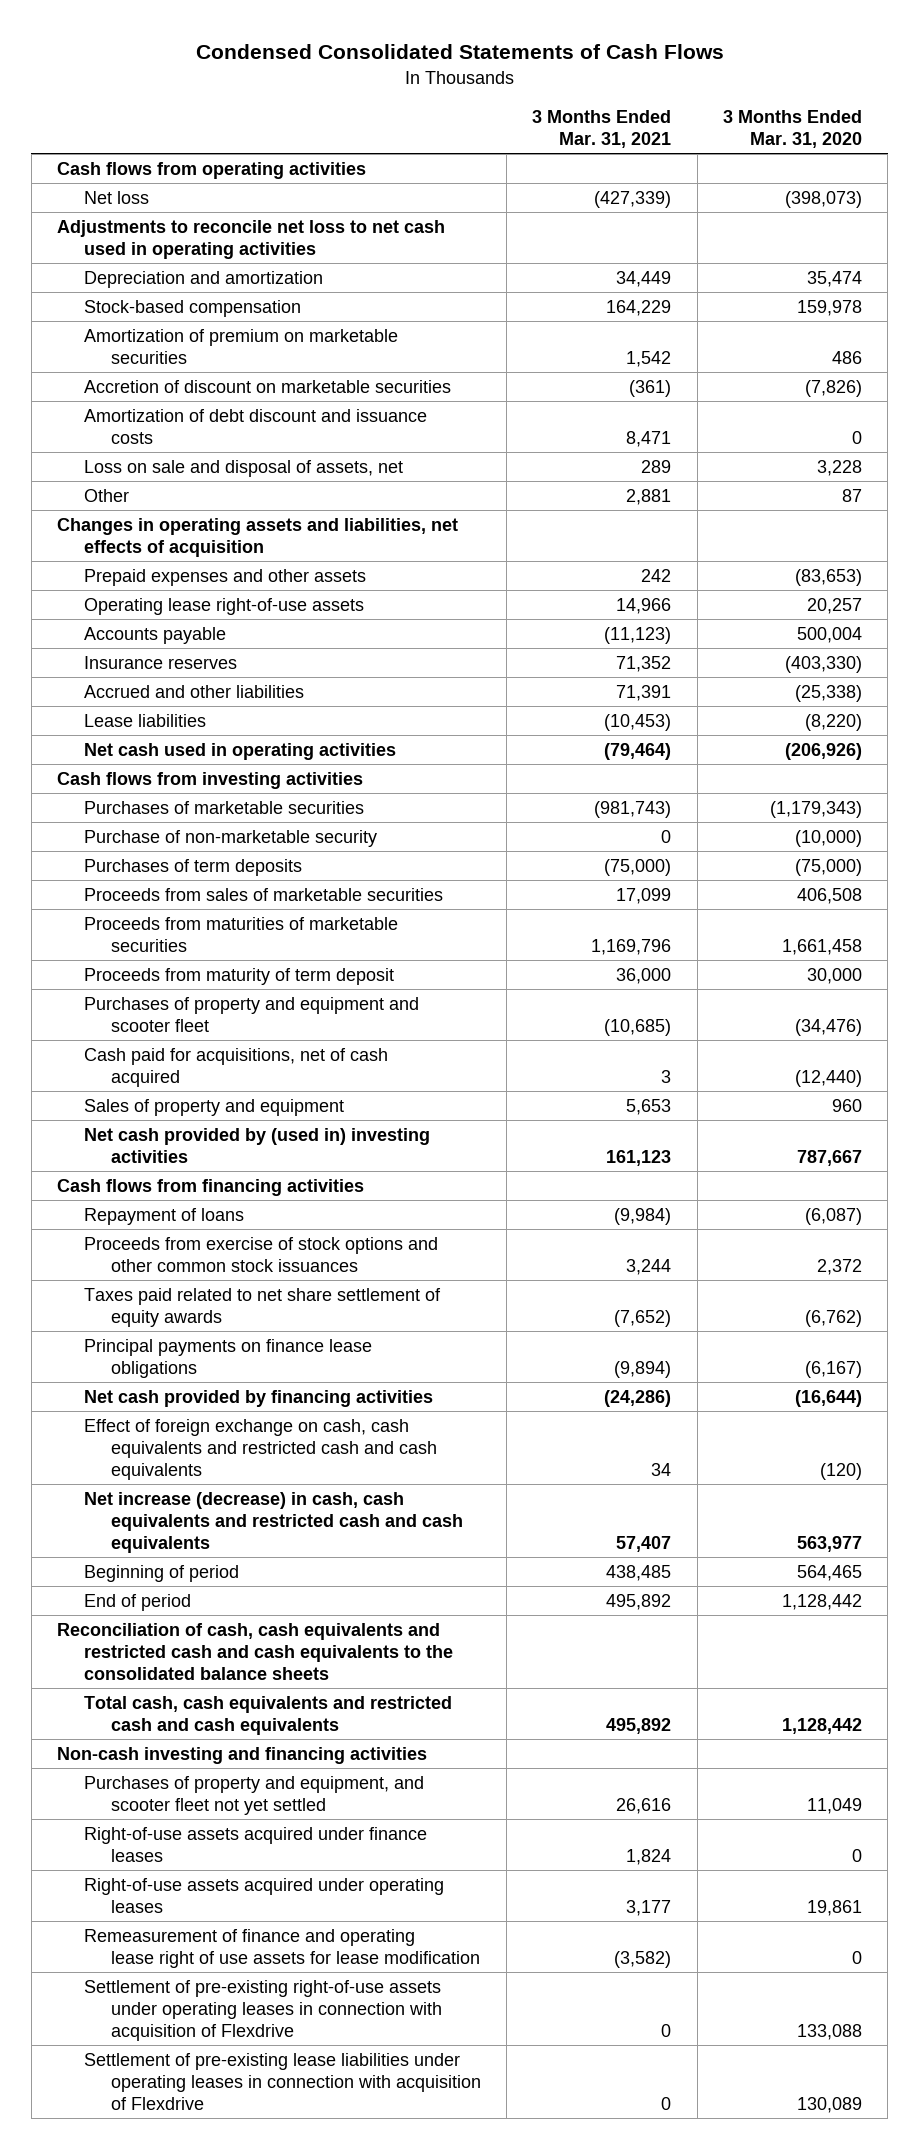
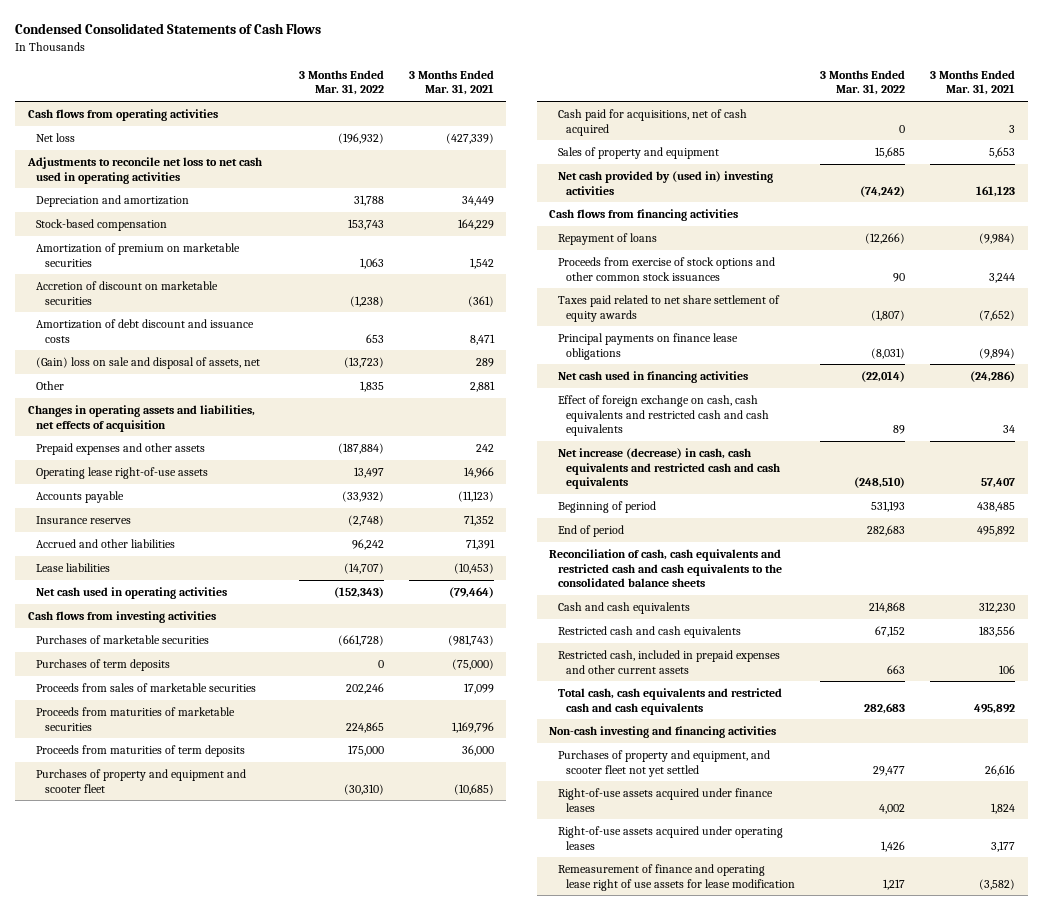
[723,109,863,149] 3 Months Ended Mar. 31, 2020 -> none
none -> [298,69,384,96] 3 Months Ended Mar. 31, 2022
[83,459,403,477] Loss on sale and disposal of assets, net -> [36,356,261,369] (Gain) loss on sale and disposal of assets, net
[83,829,377,847] Purchase of non-marketable security -> none
[83,967,394,985] Proceeds from maturity of term deposit -> [36,744,246,757] Proceeds from maturities of term deposits
[83,1389,433,1407] Net cash provided by financing activities -> [557,370,748,383] Net cash used in financing activities
none -> [557,601,690,614] Cash and cash equivalents
none -> [557,625,741,638] Restricted cash and cash equivalents
none -> [557,649,780,674] Restricted cash, included in prepaid expenses and other current assets
[83,1979,442,2042] Settlement of pre-existing right-of-use assets under operating leases in connection with acquisition of Flexdrive -> none
[83,2052,481,2111] Settlement of pre-existing lease liabilities under operating leases in connection with acquisition of Flexdrive -> none

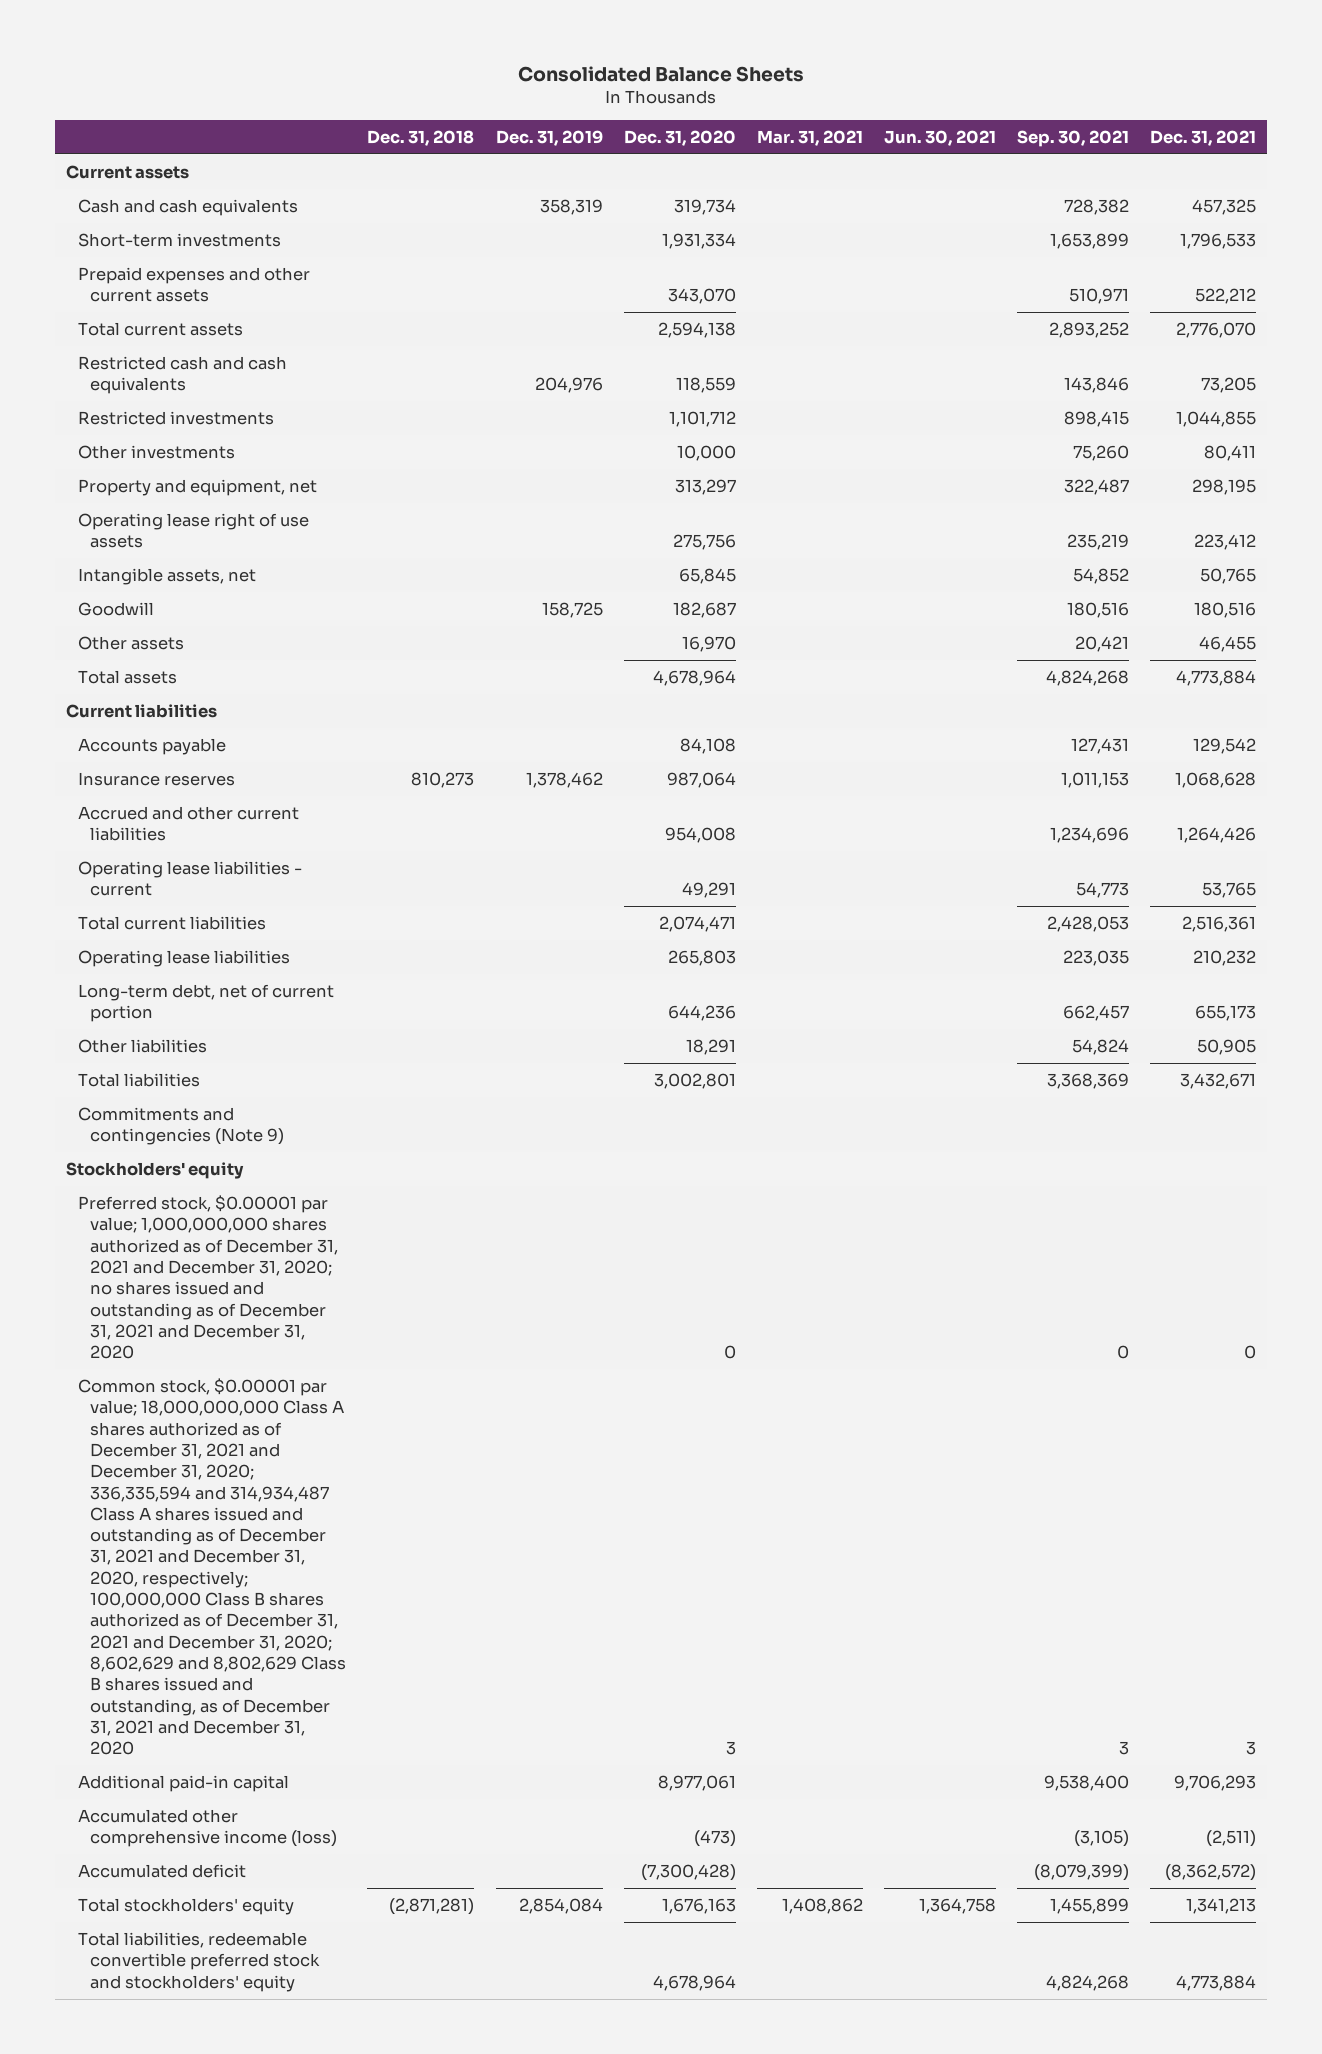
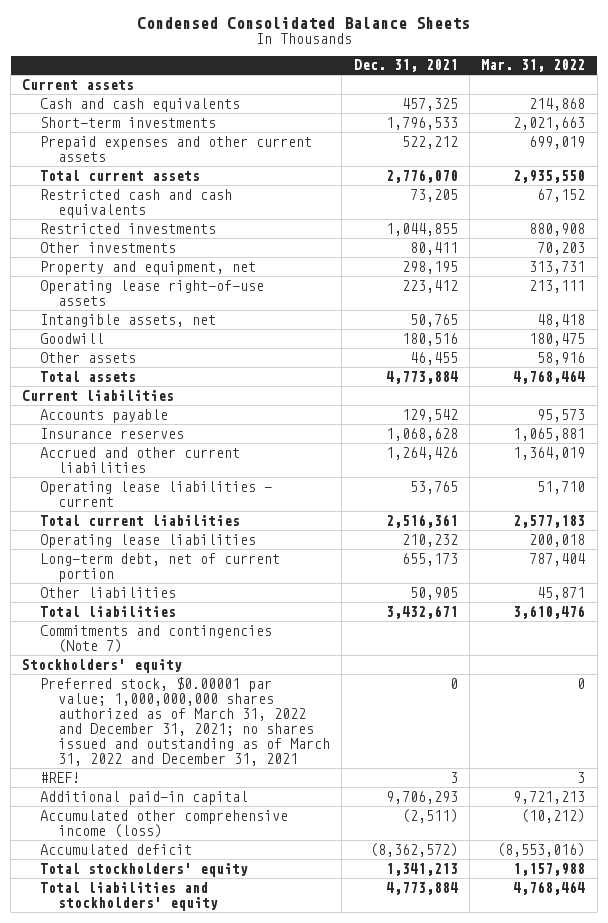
[517,65,804,82] Consolidated Balance Sheets -> [136,16,470,29] Condensed Consolidated Balance Sheets
[367,129,475,146] Dec. 31, 2018 -> none
[495,129,603,146] Dec. 31, 2019 -> none
[623,129,736,146] Dec. 31, 2020 -> none
[756,129,863,146] Mar. 31, 2021 -> none
[884,129,997,146] Jun. 30, 2021 -> none
[1017,129,1130,147] Sep. 30, 2021 -> none
none -> [481,59,586,73] Mar. 31, 2022
[77,512,309,549] Operating lease right of use assets -> [40,279,265,306] Operating lease right-of-use assets
[77,1106,285,1146] Commitments and contingencies (Note 9) -> [40,624,273,653] Commitments and contingencies (Note 7)
[77,1194,339,1360] Preferred stock, $0.00001 par value; 1,000,000,000 shares authorized as of December 31, 2021 and December 31, 2020; no shares issued and outstanding as of December 31, 2021 and December 31, 2020 -> [40,676,331,766] Preferred stock, $0.00001 par value; 1,000,000,000 shares authorized as of March 31, 2022 and December 31, 2021; no shares issued and outstanding as of March 31, 2022 and December 31, 2021
[77,1377,347,1756] Common stock, $0.00001 par value; 18,000,000,000 Class A shares authorized as of December 31, 2021 and December 31, 2020; 336,335,594 and 314,934,487 Class A shares issued and outstanding as of December 31, 2021 and December 31, 2020, respectively; 100,000,000 Class B shares authorized as of December 31, 2021 and December 31, 2020; 8,602,629 and 8,802,629 Class B shares issued and outstanding, as of December 31, 2021 and December 31, 2020 -> [40,771,81,783] #REF!
[77,1931,321,1992] Total liabilities, redeemable convertible preferred stock and stockholders' equity -> [40,881,219,911] Total liabilities and stockholders' equity

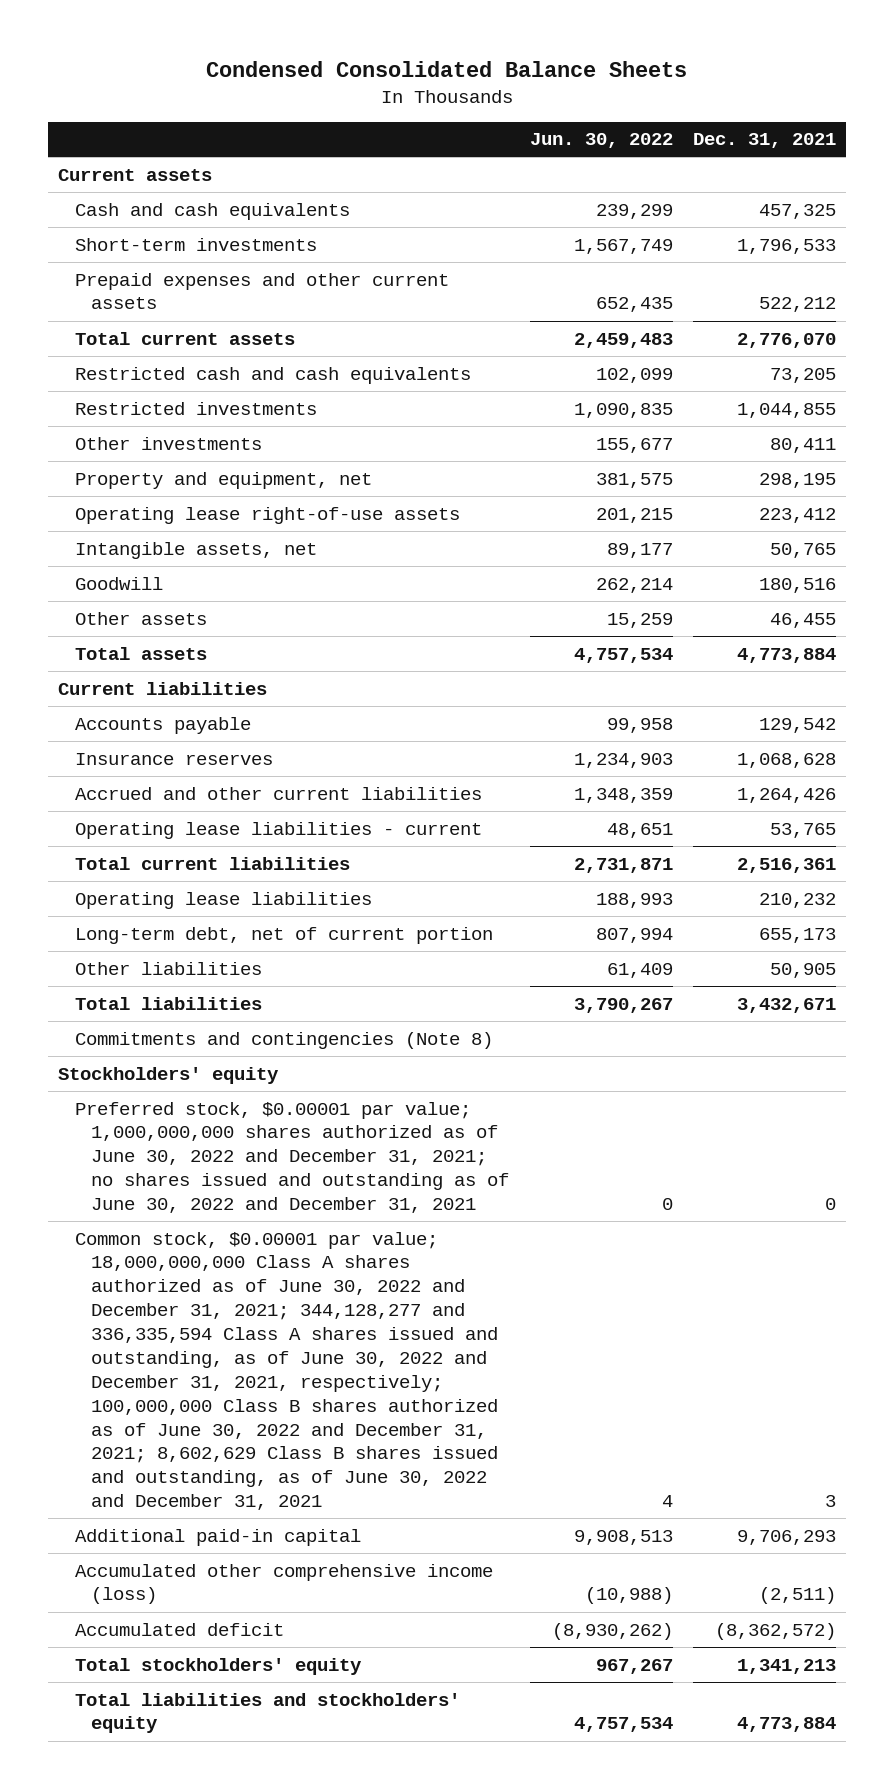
[481,59,586,73] Mar. 31, 2022 -> none
none -> [529,133,673,149] Jun. 30, 2022
[40,624,273,653] Commitments and contingencies (Note 7) -> [74,1031,493,1049] Commitments and contingencies (Note 8)
[40,676,331,766] Preferred stock, $0.00001 par value; 1,000,000,000 shares authorized as of March 31, 2022 and December 31, 2021; no shares issued and outstanding as of March 31, 2022 and December 31, 2021 -> [74,1101,510,1214] Preferred stock, $0.00001 par value; 1,000,000,000 shares authorized as of June 30, 2022 and December 31, 2021; no shares issued and outstanding as of June 30, 2022 and December 31, 2021
[40,771,81,783] #REF! -> [74,1231,499,1511] Common stock, $0.00001 par value; 18,000,000,000 Class A shares authorized as of June 30, 2022 and December 31, 2021; 344,128,277 and 336,335,594 Class A shares issued and outstanding, as of June 30, 2022 and December 31, 2021, respectively; 100,000,000 Class B shares authorized as of June 30, 2022 and December 31, 2021; 8,602,629 Class B shares issued and outstanding, as of June 30, 2022 and December 31, 2021

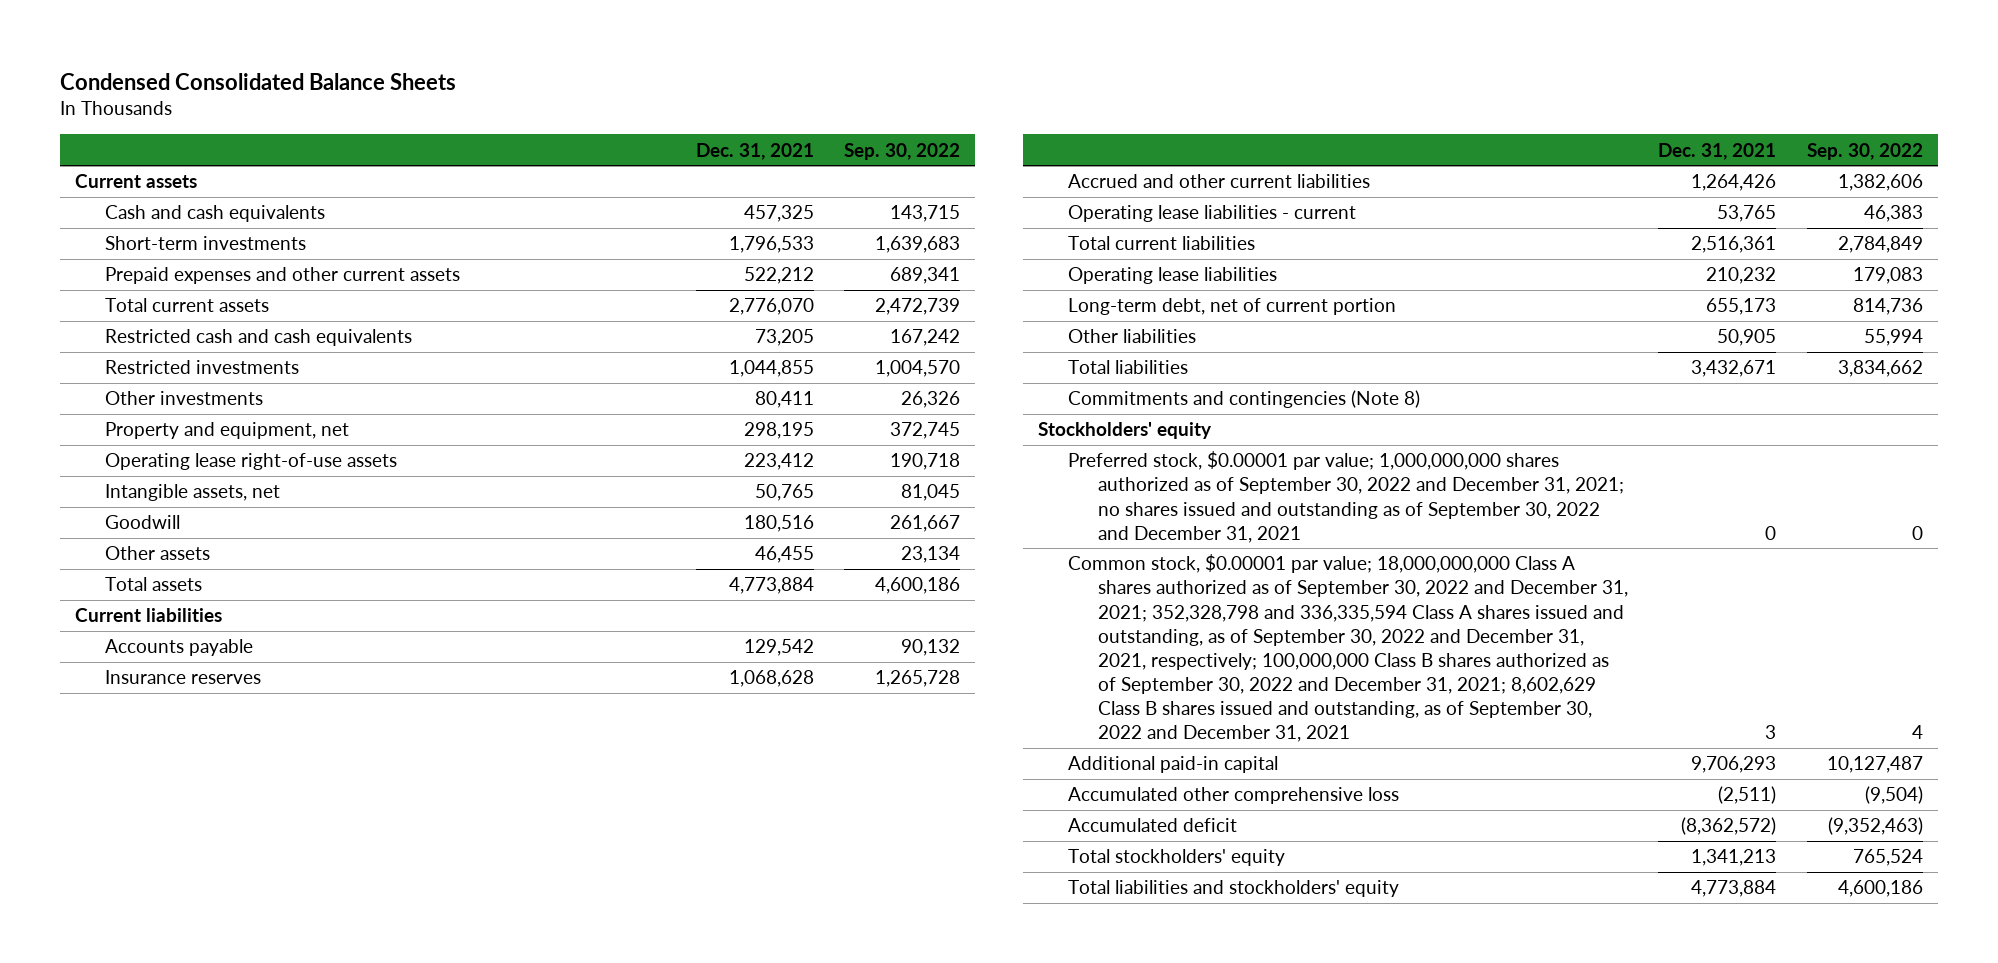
[529,133,673,149] Jun. 30, 2022 -> none
none -> [844,142,961,160] Sep. 30, 2022
[74,1101,510,1214] Preferred stock, $0.00001 par value; 1,000,000,000 shares authorized as of June 30, 2022 and December 31, 2021; no shares issued and outstanding as of June 30, 2022 and December 31, 2021 -> [1067,451,1624,543] Preferred stock, $0.00001 par value; 1,000,000,000 shares authorized as of September 30, 2022 and December 31, 2021; no shares issued and outstanding as of September 30, 2022 and December 31, 2021
[74,1231,499,1511] Common stock, $0.00001 par value; 18,000,000,000 Class A shares authorized as of June 30, 2022 and December 31, 2021; 344,128,277 and 336,335,594 Class A shares issued and outstanding, as of June 30, 2022 and December 31, 2021, respectively; 100,000,000 Class B shares authorized as of June 30, 2022 and December 31, 2021; 8,602,629 Class B shares issued and outstanding, as of June 30, 2022 and December 31, 2021 -> [1067,554,1628,742] Common stock, $0.00001 par value; 18,000,000,000 Class A shares authorized as of September 30, 2022 and December 31, 2021; 352,328,798 and 336,335,594 Class A shares issued and outstanding, as of September 30, 2022 and December 31, 2021, respectively; 100,000,000 Class B shares authorized as of September 30, 2022 and December 31, 2021; 8,602,629 Class B shares issued and outstanding, as of September 30, 2022 and December 31, 2021
[74,1563,493,1605] Accumulated other comprehensive income (loss) -> [1067,787,1399,805] Accumulated other comprehensive loss

